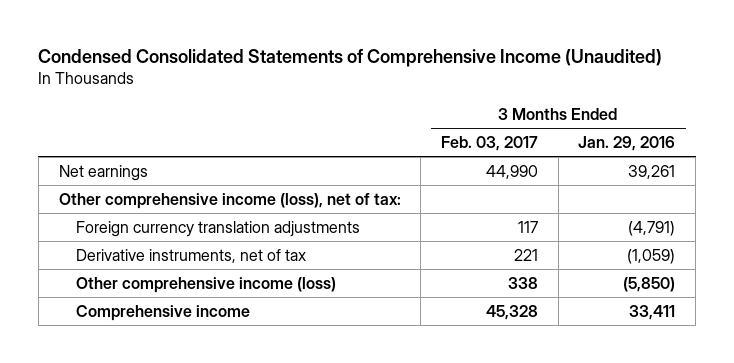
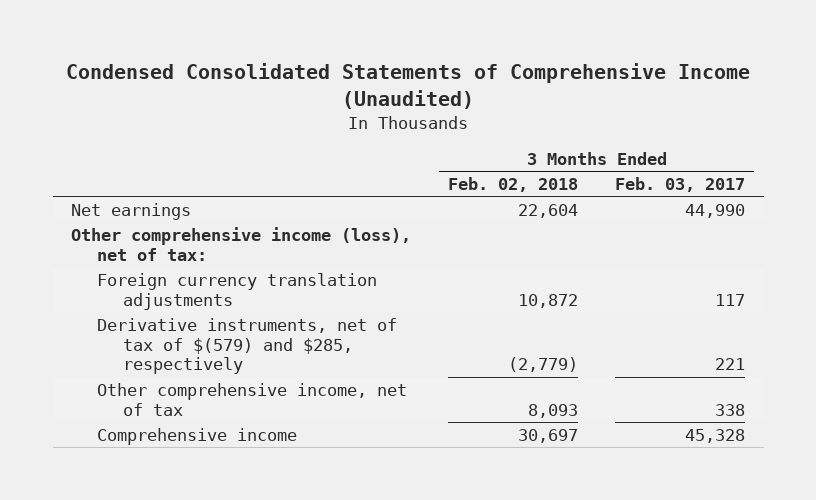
[578,135,676,151] Jan. 29, 2016 -> none
none -> [448,177,579,193] Feb. 02, 2018
[76,248,307,263] Derivative instruments, net of tax -> [96,317,397,375] Derivative instruments, net of tax of $(579) and $285, respectively
[76,276,337,293] Other comprehensive income (loss) -> [96,382,407,416] Other comprehensive income, net of tax

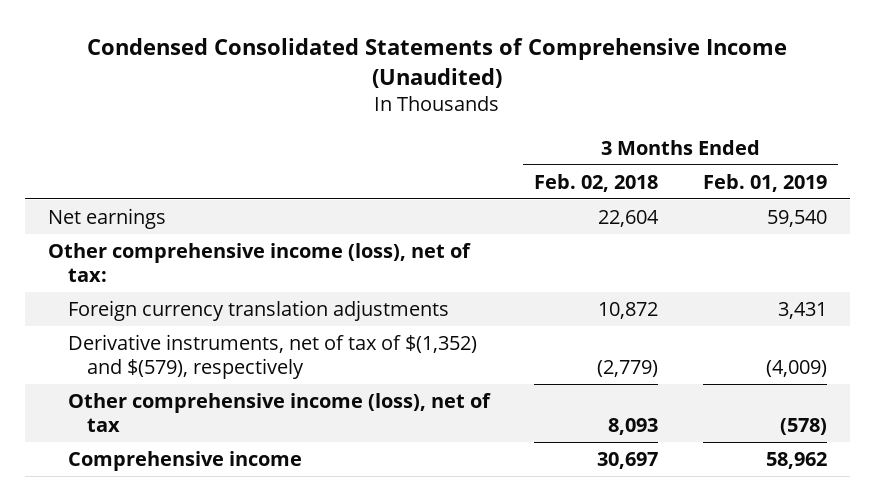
[615,177,746,193] Feb. 03, 2017 -> none
none -> [703,173,828,192] Feb. 01, 2019
[96,317,397,375] Derivative instruments, net of tax of $(579) and $285, respectively -> [67,333,477,380] Derivative instruments, net of tax of $(1,352) and $(579), respectively
[96,382,407,416] Other comprehensive income, net of tax -> [67,392,491,433] Other comprehensive income (loss), net of tax

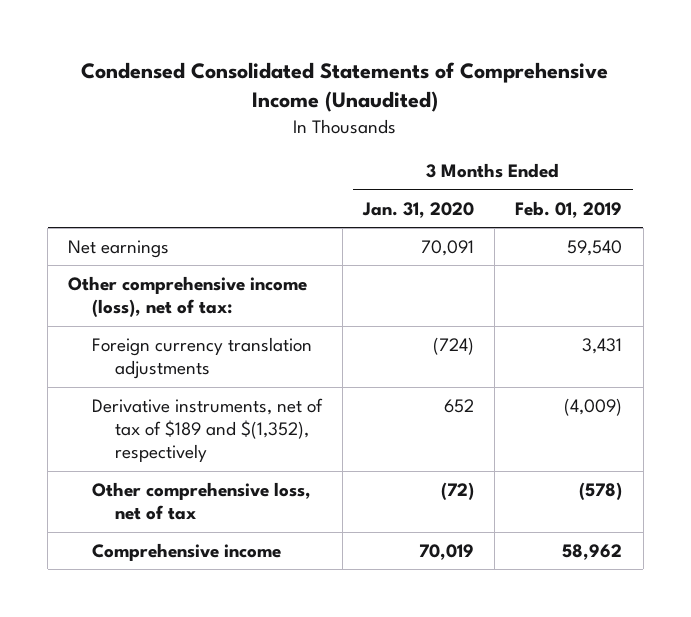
[534,173,659,192] Feb. 02, 2018 -> none
none -> [362,201,475,218] Jan. 31, 2020
[67,333,477,380] Derivative instruments, net of tax of $(1,352) and $(579), respectively -> [91,398,323,463] Derivative instruments, net of tax of $189 and $(1,352), respectively
[67,392,491,433] Other comprehensive income (loss), net of tax -> [91,482,311,521] Other comprehensive loss, net of tax

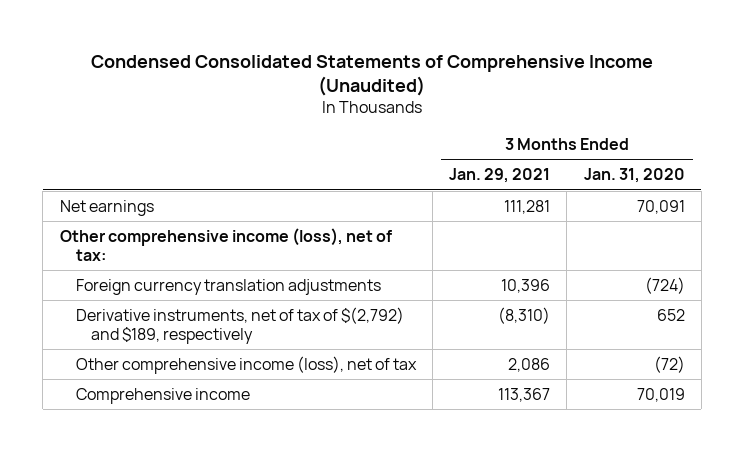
[515,200,623,218] Feb. 01, 2019 -> none
none -> [449,168,551,184] Jan. 29, 2021
[91,398,323,463] Derivative instruments, net of tax of $189 and $(1,352), respectively -> [75,306,404,344] Derivative instruments, net of tax of $(2,792) and $189, respectively
[91,482,311,521] Other comprehensive loss, net of tax -> [75,355,417,374] Other comprehensive income (loss), net of tax

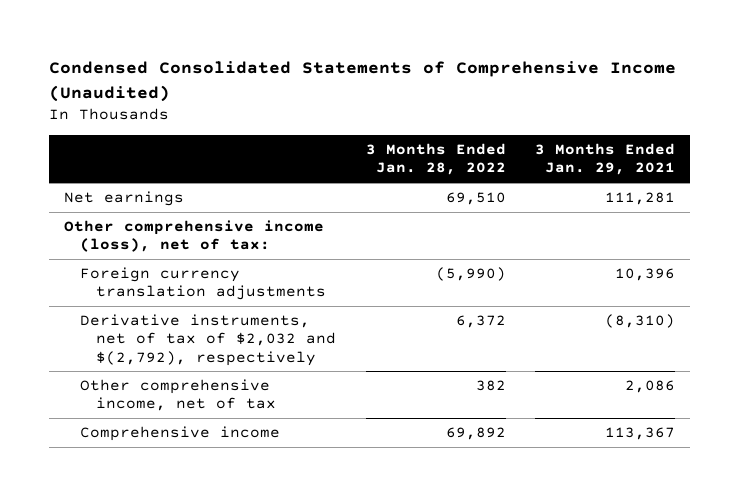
[583,168,685,184] Jan. 31, 2020 -> none
none -> [365,142,506,176] 3 Months Ended Jan. 28, 2022
[75,306,404,344] Derivative instruments, net of tax of $(2,792) and $189, respectively -> [79,314,337,366] Derivative instruments, net of tax of $2,032 and $(2,792), respectively
[75,355,417,374] Other comprehensive income (loss), net of tax -> [79,379,277,412] Other comprehensive income, net of tax

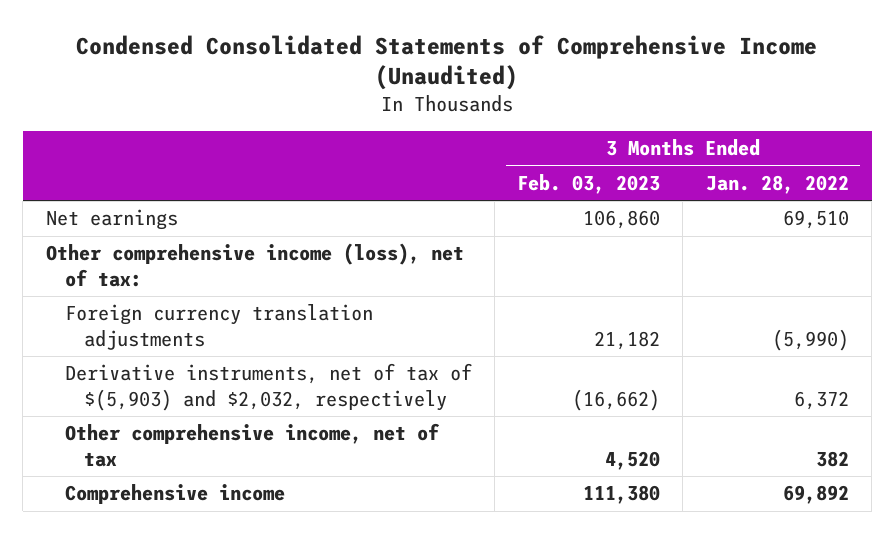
[535,142,676,176] 3 Months Ended Jan. 29, 2021 -> none
none -> [517,173,661,194] Feb. 03, 2023
[79,314,337,366] Derivative instruments, net of tax of $2,032 and $(2,792), respectively -> [64,363,472,411] Derivative instruments, net of tax of $(5,903) and $2,032, respectively

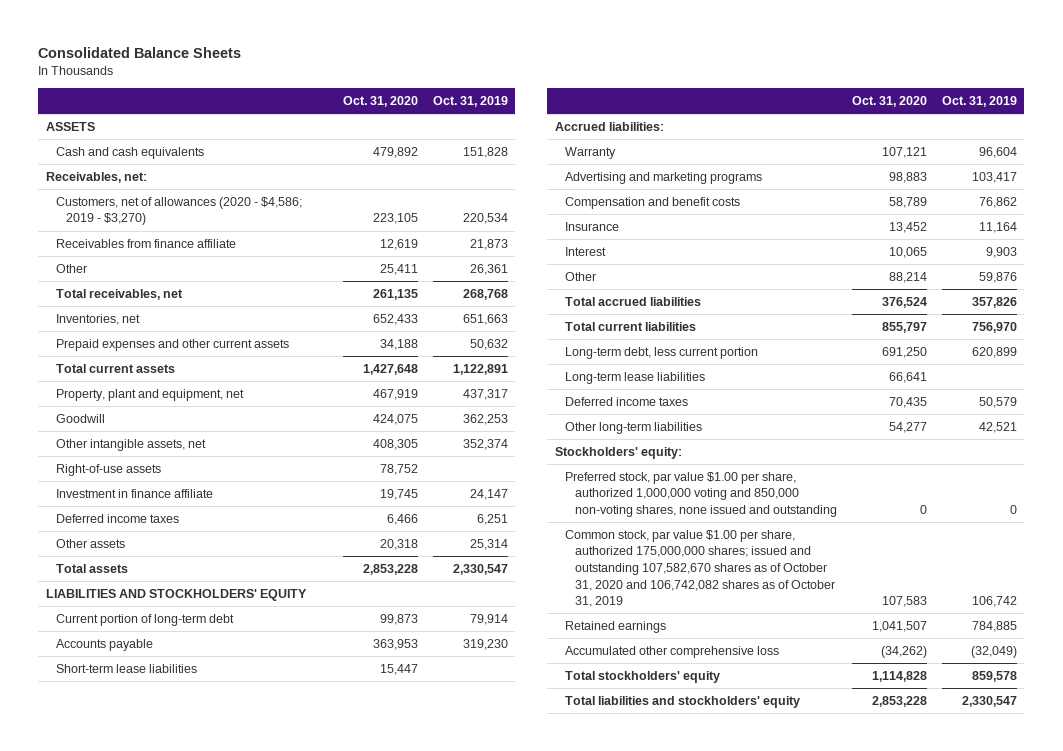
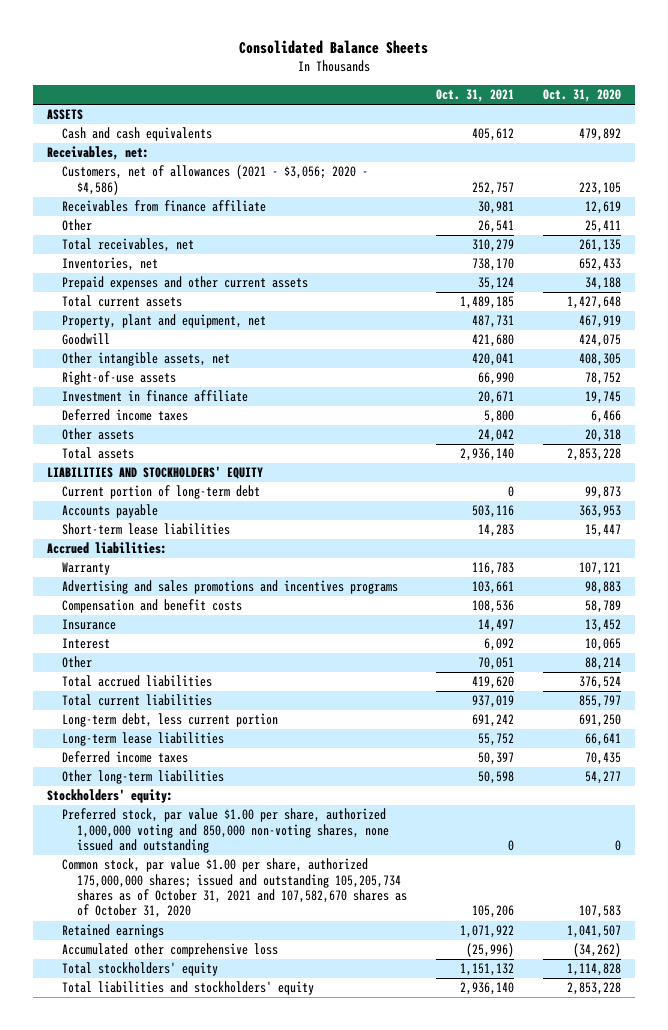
[432,95,508,107] Oct. 31, 2019 -> none
none -> [435,88,514,102] Oct. 31, 2021
[55,196,302,226] Customers, net of allowances (2020 - $4,586; 2019 - $3,270) -> [62,165,369,195] Customers, net of allowances (2021 - $3,056; 2020 - $4,586)
[564,171,762,184] Advertising and marketing programs -> [62,580,399,595] Advertising and sales promotions and incentives programs
[564,529,835,608] Common stock, par value $1.00 per share, authorized 175,000,000 shares; issued and outstanding 107,582,670 shares as of October 31, 2020 and 106,742,082 shares as of October 31, 2019 -> [62,858,407,919] Common stock, par value $1.00 per share, authorized 175,000,000 shares; issued and outstanding 105,205,734 shares as of October 31, 2021 and 107,582,670 shares as of October 31, 2020

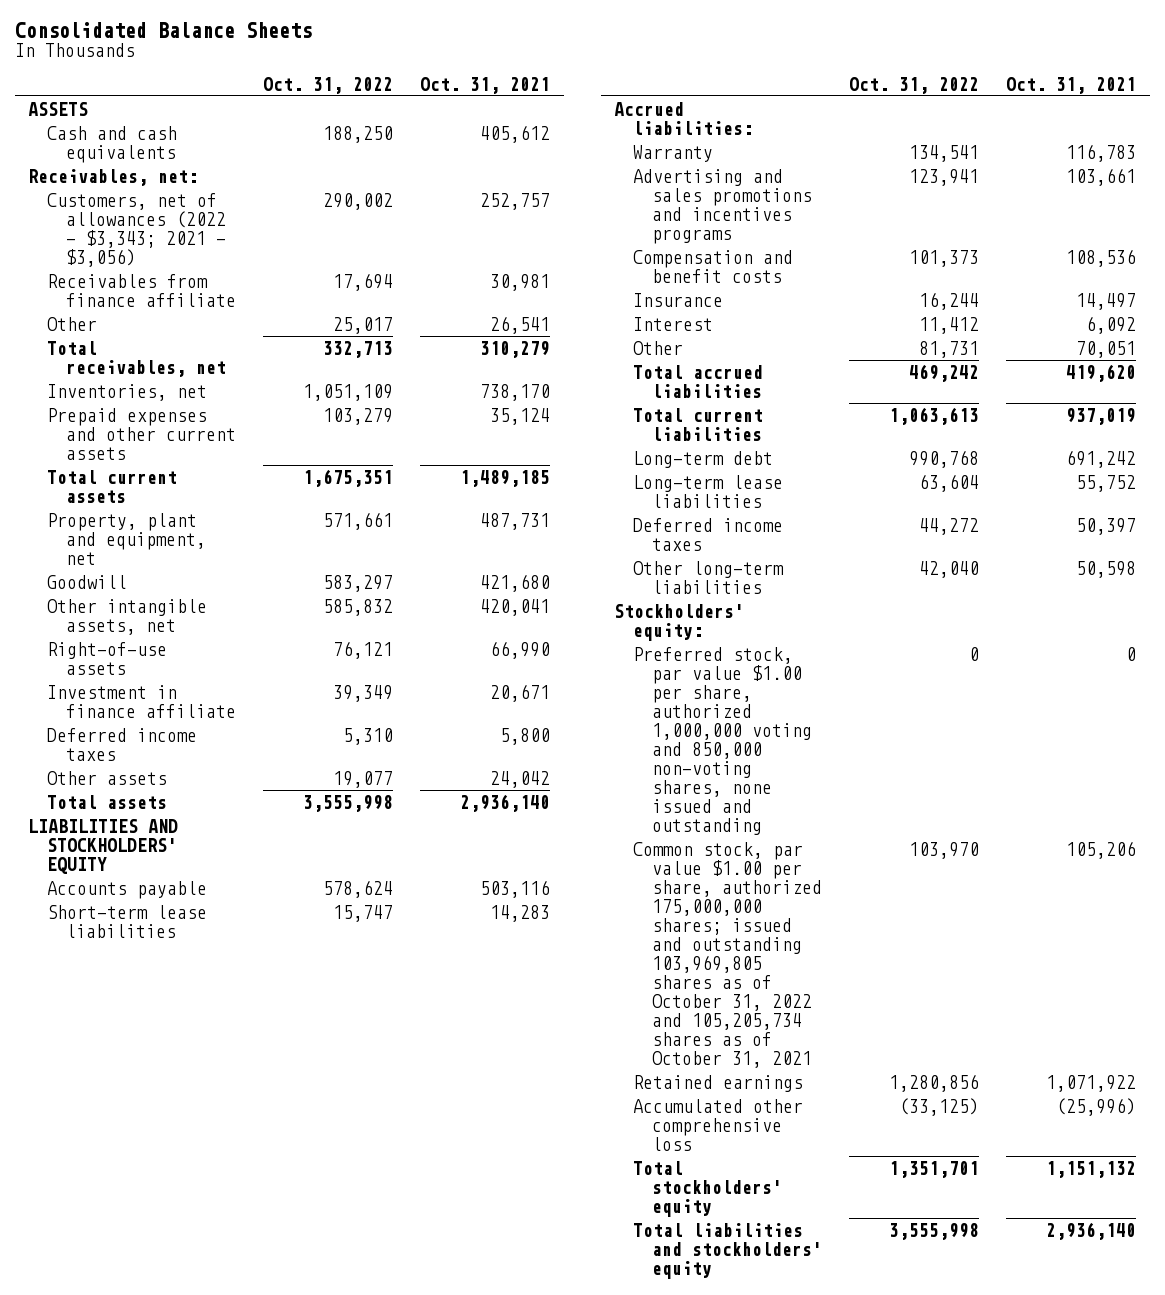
[542,88,621,102] Oct. 31, 2020 -> none
none -> [263,76,394,94] Oct. 31, 2022
[62,165,369,195] Customers, net of allowances (2021 - $3,056; 2020 - $4,586) -> [47,192,227,267] Customers, net of allowances (2022 - $3,343; 2021 - $3,056)
[62,485,261,500] Current portion of long-term debt -> none
[62,713,279,728] Long-term debt, less current portion -> [633,450,774,468] Long-term debt
[62,858,407,919] Common stock, par value $1.00 per share, authorized 175,000,000 shares; issued and outstanding 105,205,734 shares as of October 31, 2021 and 107,582,670 shares as of October 31, 2020 -> [633,841,823,1069] Common stock, par value $1.00 per share, authorized 175,000,000 shares; issued and outstanding 103,969,805 shares as of October 31, 2022 and 105,205,734 shares as of October 31, 2021

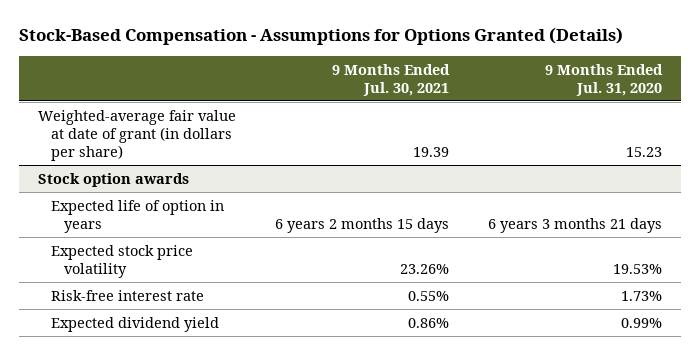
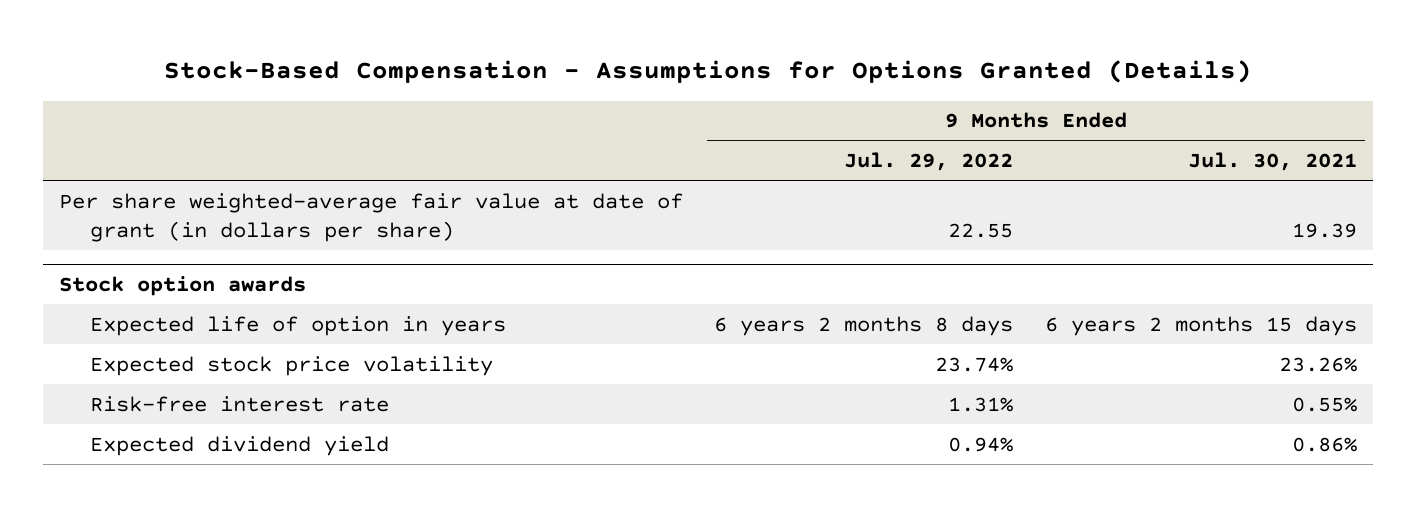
[544,63,663,96] 9 Months Ended Jul. 31, 2020 -> none
none -> [844,152,1014,172] Jul. 29, 2022
[38,109,237,161] Weighted-average fair value at date of grant (in dollars per share) -> [58,192,683,242] Per share weighted-average fair value at date of grant (in dollars per share)

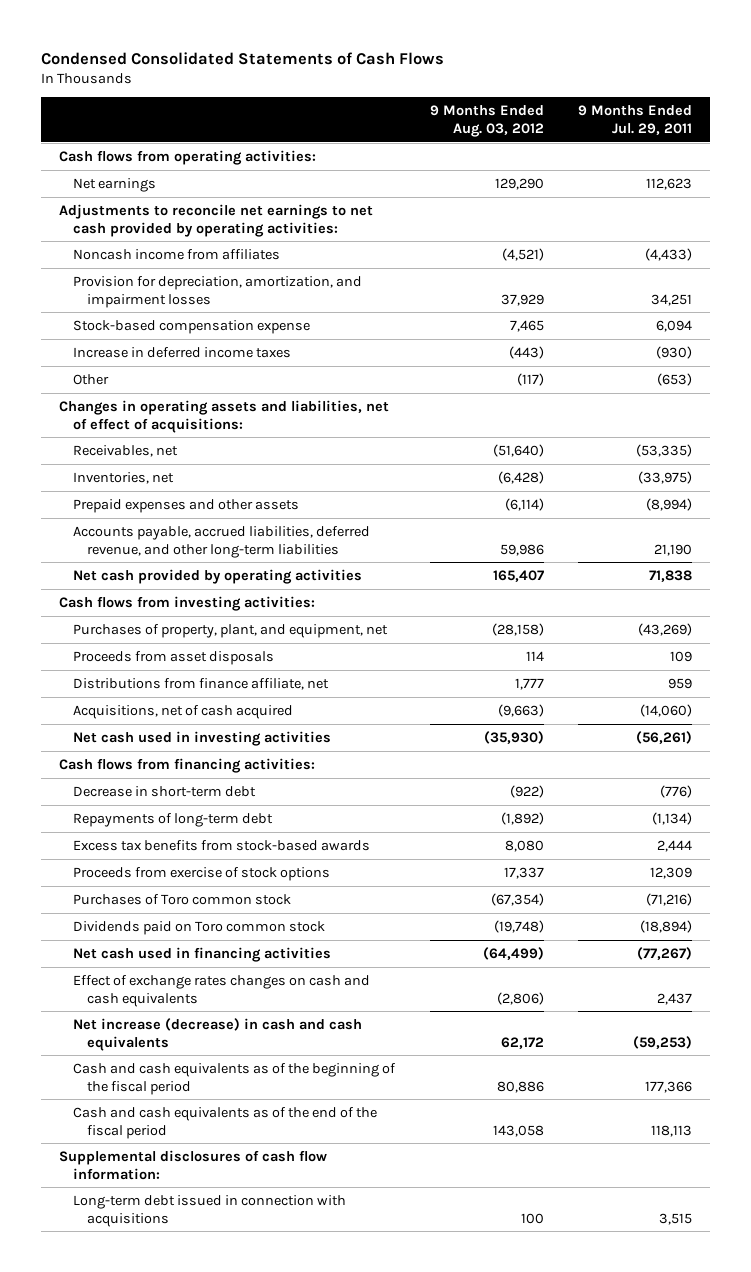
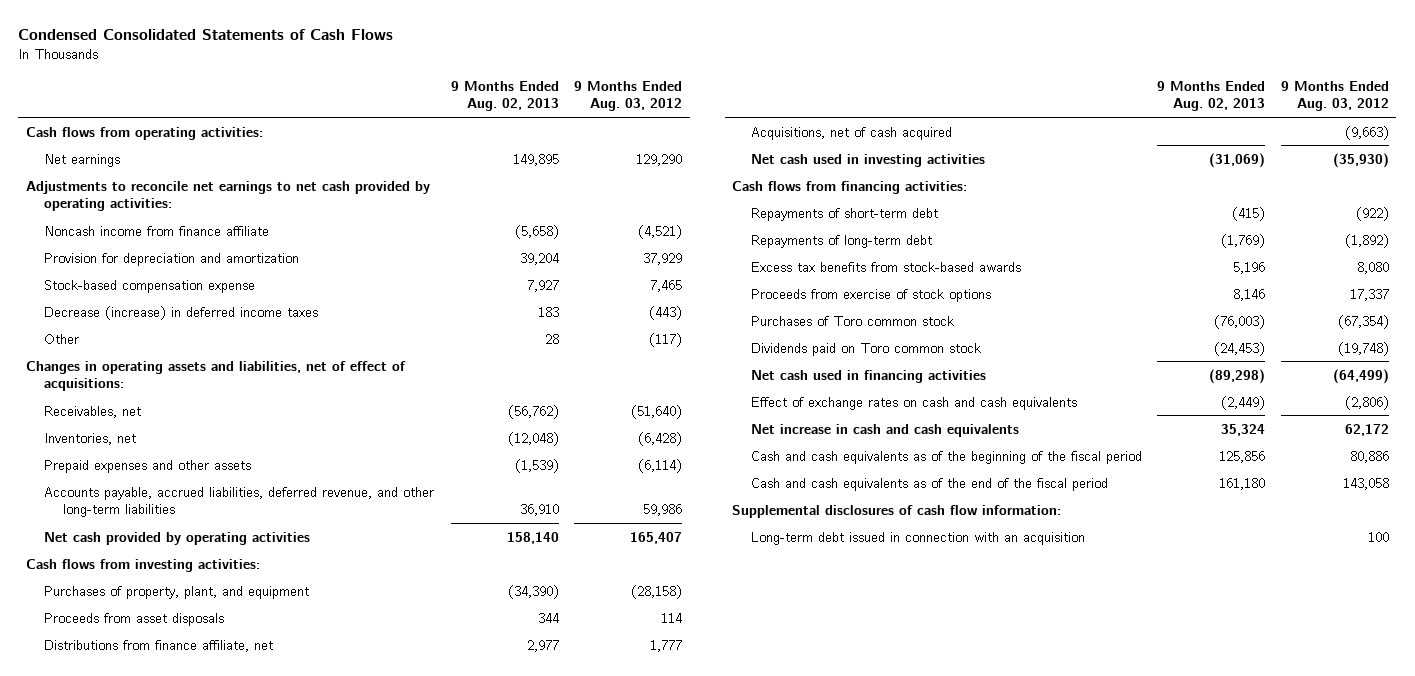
[578,105,693,136] 9 Months Ended Jul. 29, 2011 -> none
none -> [450,81,559,112] 9 Months Ended Aug. 02, 2013
[72,248,280,260] Noncash income from affiliates -> [44,225,270,236] Noncash income from finance affiliate
[72,275,362,308] Provision for depreciation, amortization, and impairment losses -> [44,252,300,266] Provision for depreciation and amortization
[72,346,291,358] Increase in deferred income taxes -> [44,305,319,320] Decrease (increase) in deferred income taxes
[72,623,388,638] Purchases of property, plant, and equipment, net -> [44,585,310,599] Purchases of property, plant, and equipment
[72,785,256,797] Decrease in short-term debt -> [750,207,938,221] Repayments of short-term debt
[72,974,370,1007] Effect of exchange rates changes on cash and cash equivalents -> [750,396,1077,410] Effect of exchange rates on cash and cash equivalents
[72,1017,362,1051] Net increase (decrease) in cash and cash equivalents -> [750,423,1019,437] Net increase in cash and cash equivalents
[72,1194,346,1227] Long-term debt issued in connection with acquisitions -> [750,531,1085,545] Long-term debt issued in connection with an acquisition

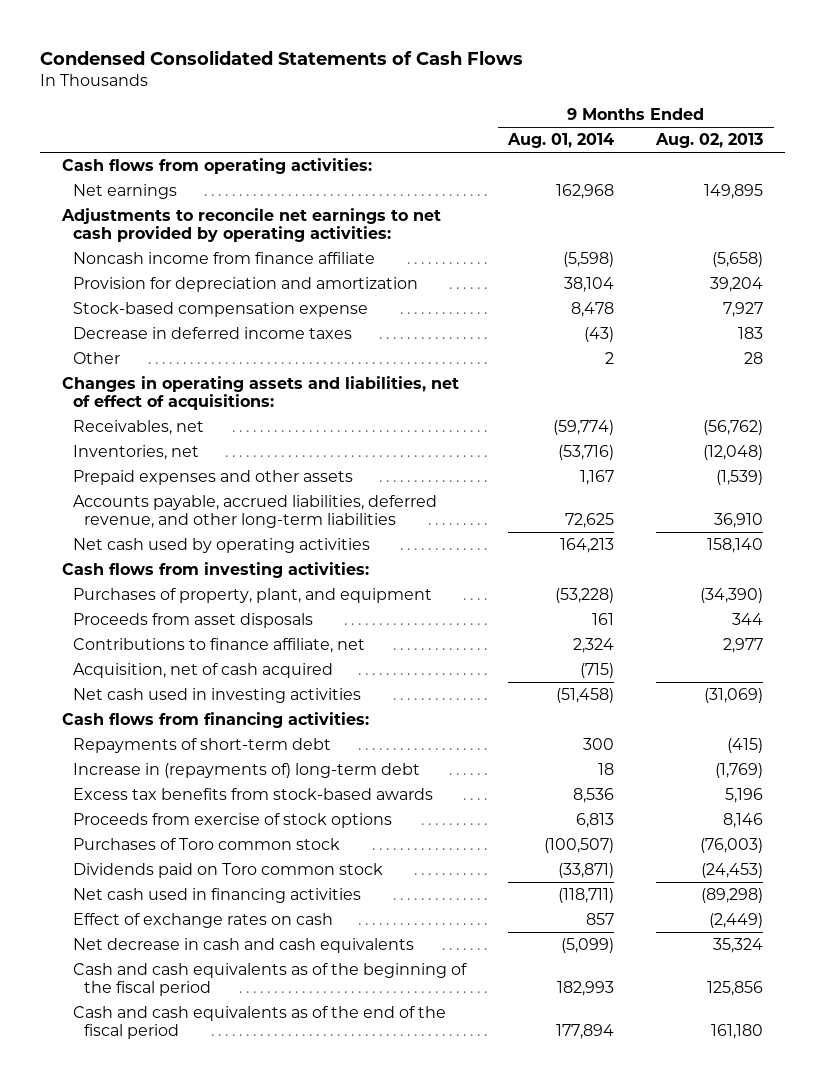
[574,81,683,112] 9 Months Ended Aug. 03, 2012 -> none
none -> [507,133,615,149] Aug. 01, 2014
[44,305,319,320] Decrease (increase) in deferred income taxes -> [72,327,352,340] Decrease in deferred income taxes
[44,531,311,545] Net cash provided by operating activities -> [72,538,370,554] Net cash used by operating activities
[44,639,274,652] Distributions from finance affiliate, net -> [72,638,365,654] Contributions to finance affiliate, net
[750,126,952,140] Acquisitions, net of cash acquired -> [72,663,333,679] Acquisition, net of cash acquired
[750,234,932,248] Repayments of long-term debt -> [72,763,420,779] Increase in (repayments of) long-term debt
[750,396,1077,410] Effect of exchange rates on cash and cash equivalents -> [72,913,333,929] Effect of exchange rates on cash
[750,423,1019,437] Net increase in cash and cash equivalents -> [72,938,414,954] Net decrease in cash and cash equivalents
[732,504,1062,518] Supplemental disclosures of cash flow information: -> none
[750,531,1085,545] Long-term debt issued in connection with an acquisition -> none

